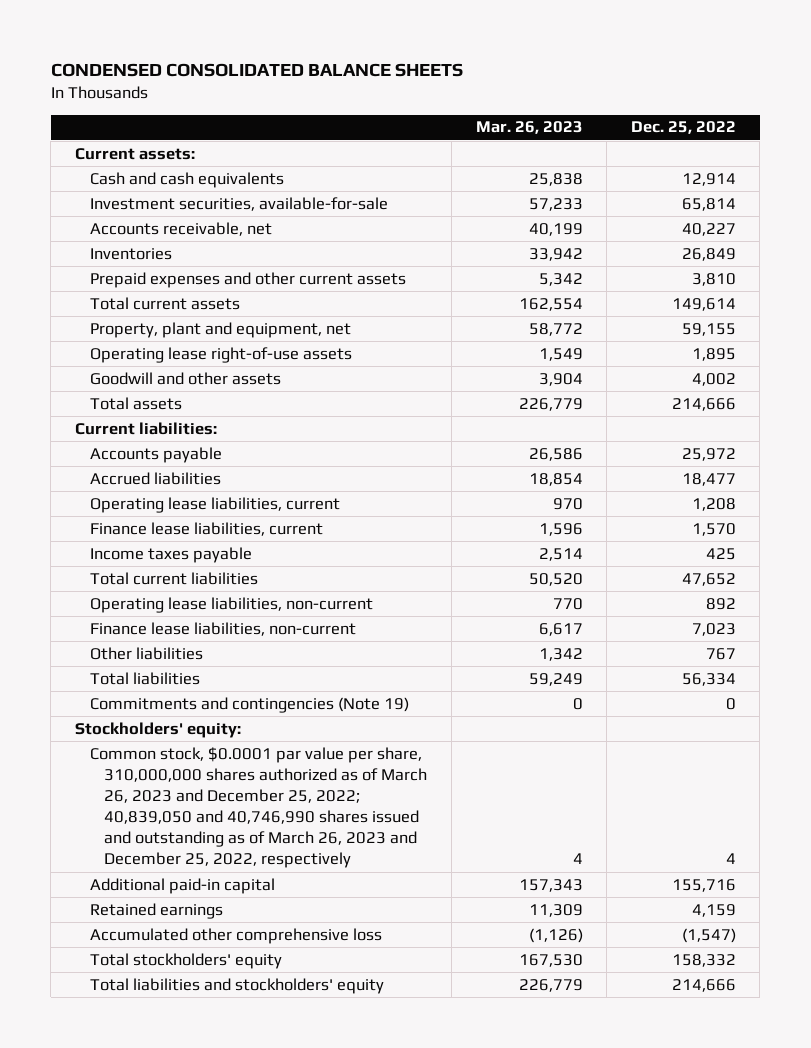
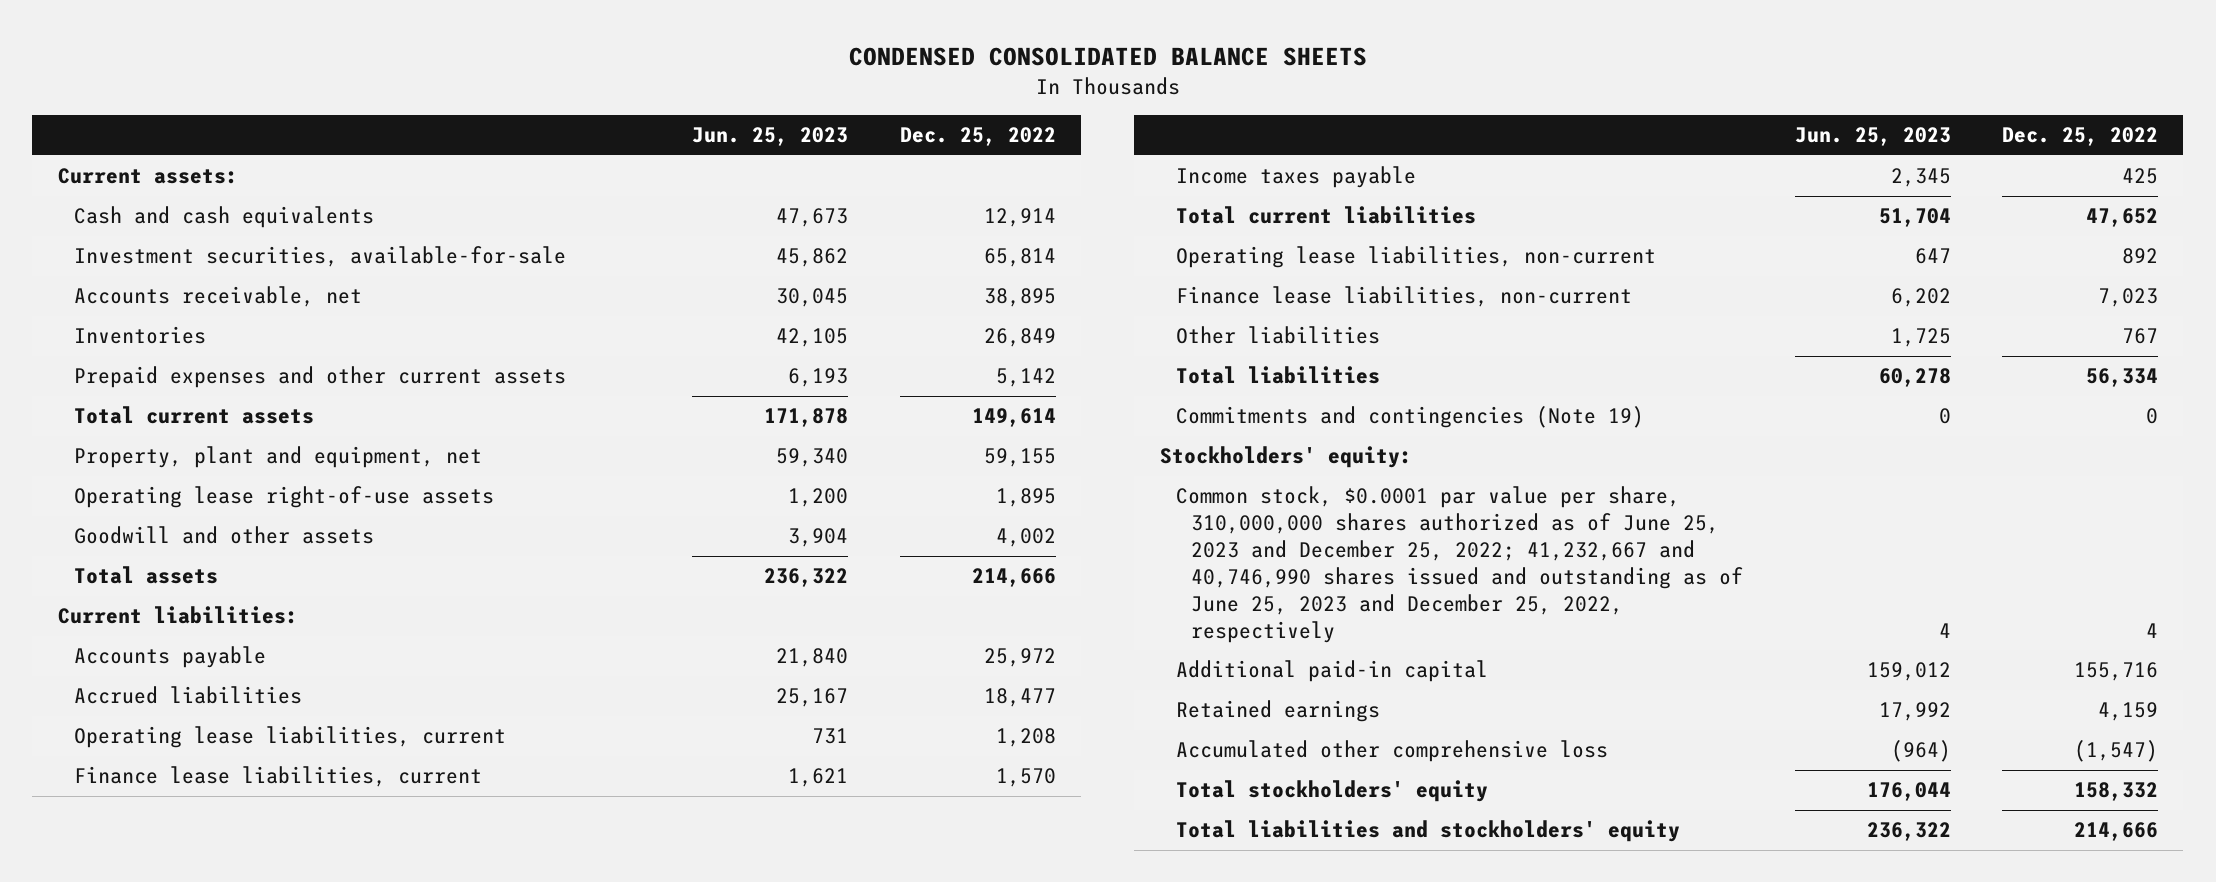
[475,121,583,135] Mar. 26, 2023 -> none
none -> [692,127,849,147] Jun. 25, 2023
[681,222,736,236] 40,227 -> [983,288,1056,308] 38,895
[691,272,736,286] 3,810 -> [995,368,1056,388] 5,142
[89,746,428,869] Common stock, $0.0001 par value per share, 310,000,000 shares authorized as of March 26, 2023 and December 25, 2022; 40,839,050 and 40,746,990 shares issued and outstanding as of March 26, 2023 and December 25, 2022, respectively -> [1175,486,1744,643] Common stock, $0.0001 par value per share, 310,000,000 shares authorized as of June 25, 2023 and December 25, 2022; 41,232,667 and 40,746,990 shares issued and outstanding as of June 25, 2023 and December 25, 2022, respectively

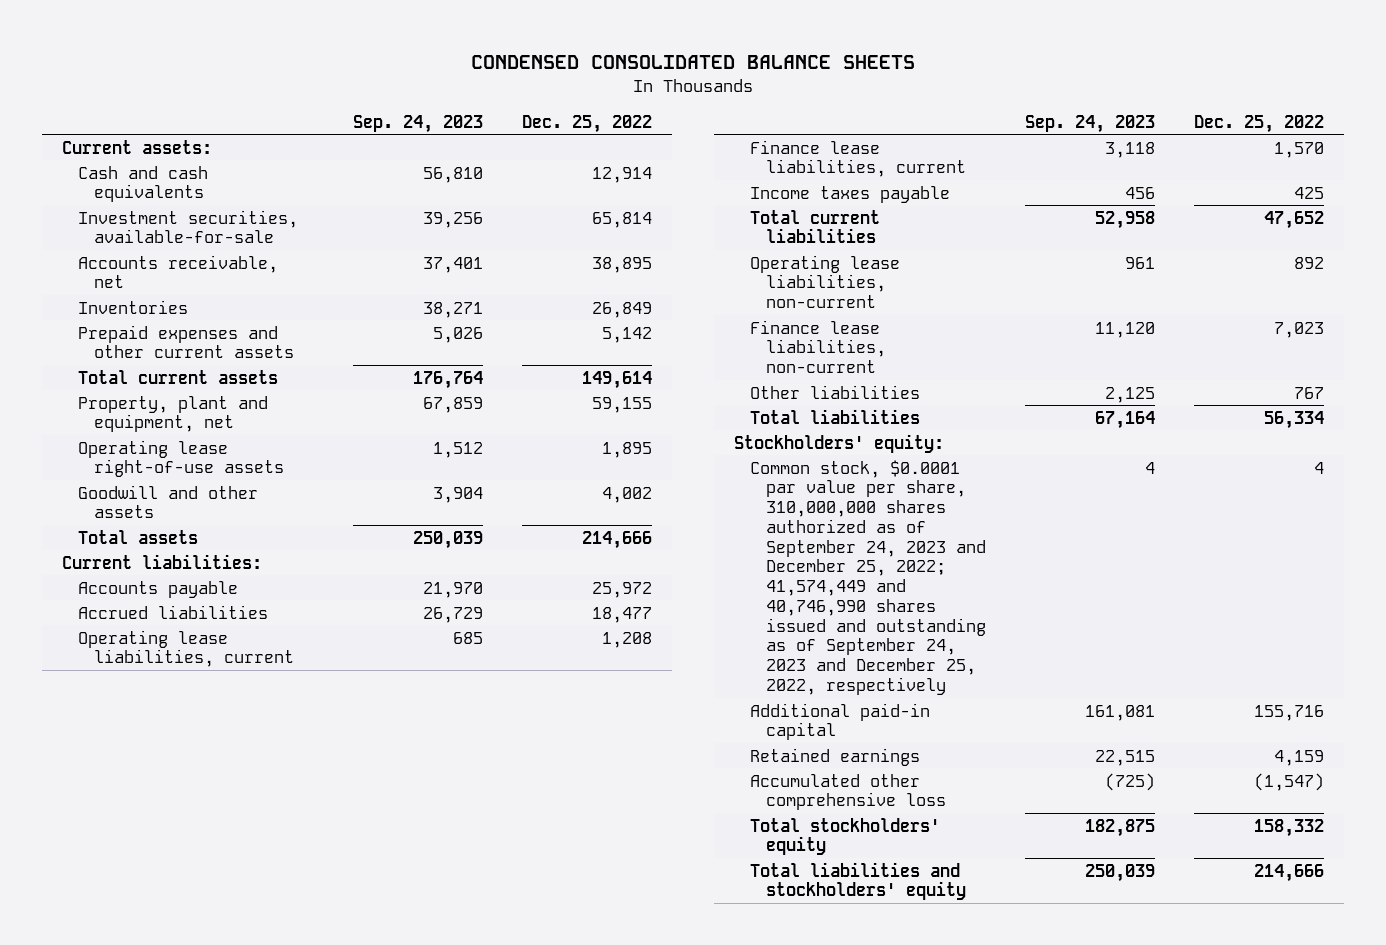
[692,127,849,147] Jun. 25, 2023 -> none
none -> [353,114,484,133] Sep. 24, 2023
[1175,406,1644,429] Commitments and contingencies (Note 19) -> none
[1175,486,1744,643] Common stock, $0.0001 par value per share, 310,000,000 shares authorized as of June 25, 2023 and December 25, 2022; 41,232,667 and 40,746,990 shares issued and outstanding as of June 25, 2023 and December 25, 2022, respectively -> [750,459,987,695] Common stock, $0.0001 par value per share, 310,000,000 shares authorized as of September 24, 2023 and December 25, 2022; 41,574,449 and 40,746,990 shares issued and outstanding as of September 24, 2023 and December 25, 2022, respectively

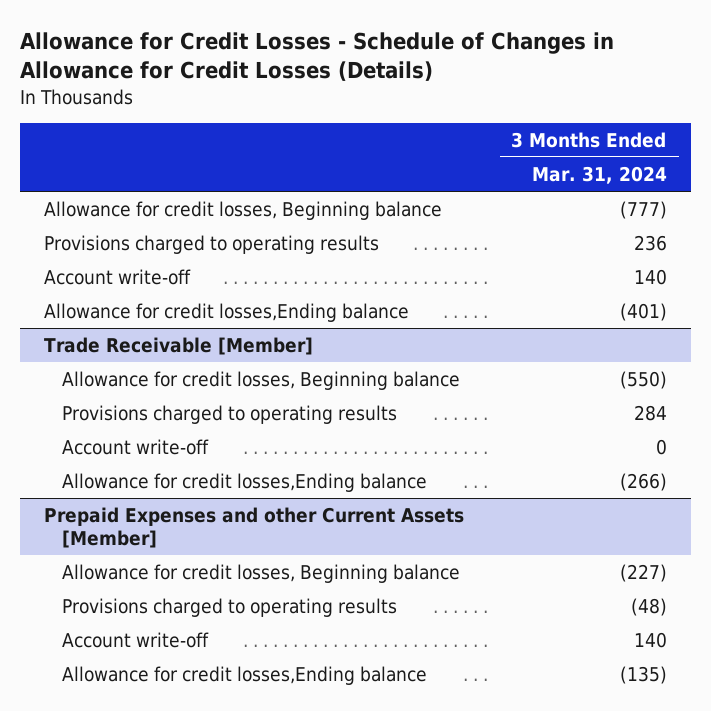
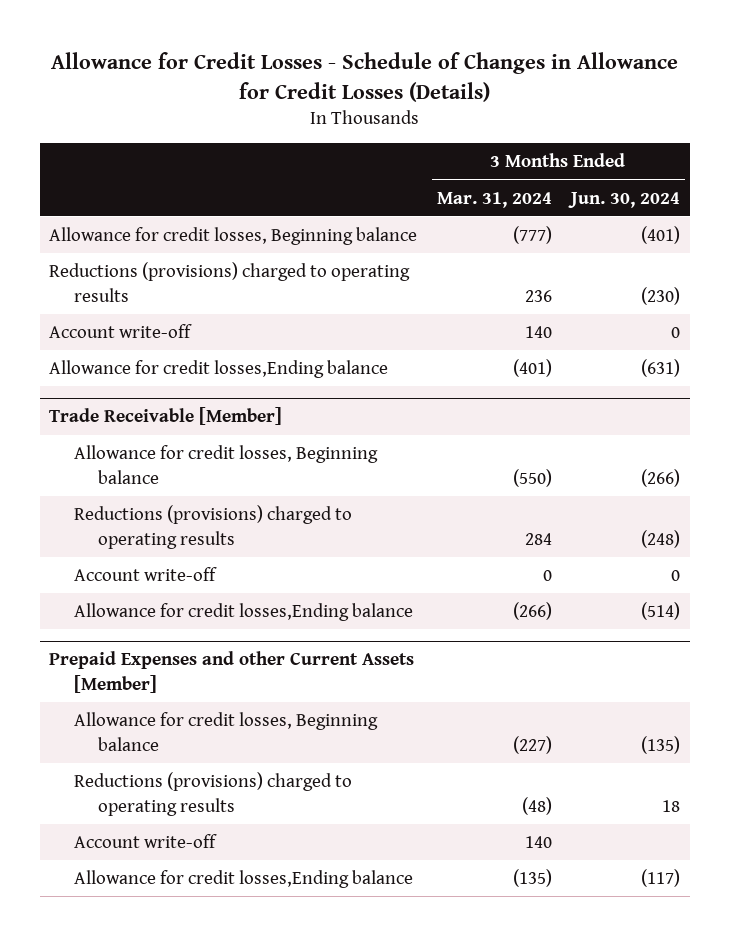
none -> [567,191,680,208] Jun. 30, 2024
[43,234,379,254] Provisions charged to operating results -> [49,262,411,302] Reductions (provisions) charged to operating results
[61,404,397,424] Provisions charged to operating results -> [73,505,352,549] Reductions (provisions) charged to operating results
[61,597,397,617] Provisions charged to operating results -> [73,772,352,816] Reductions (provisions) charged to operating results

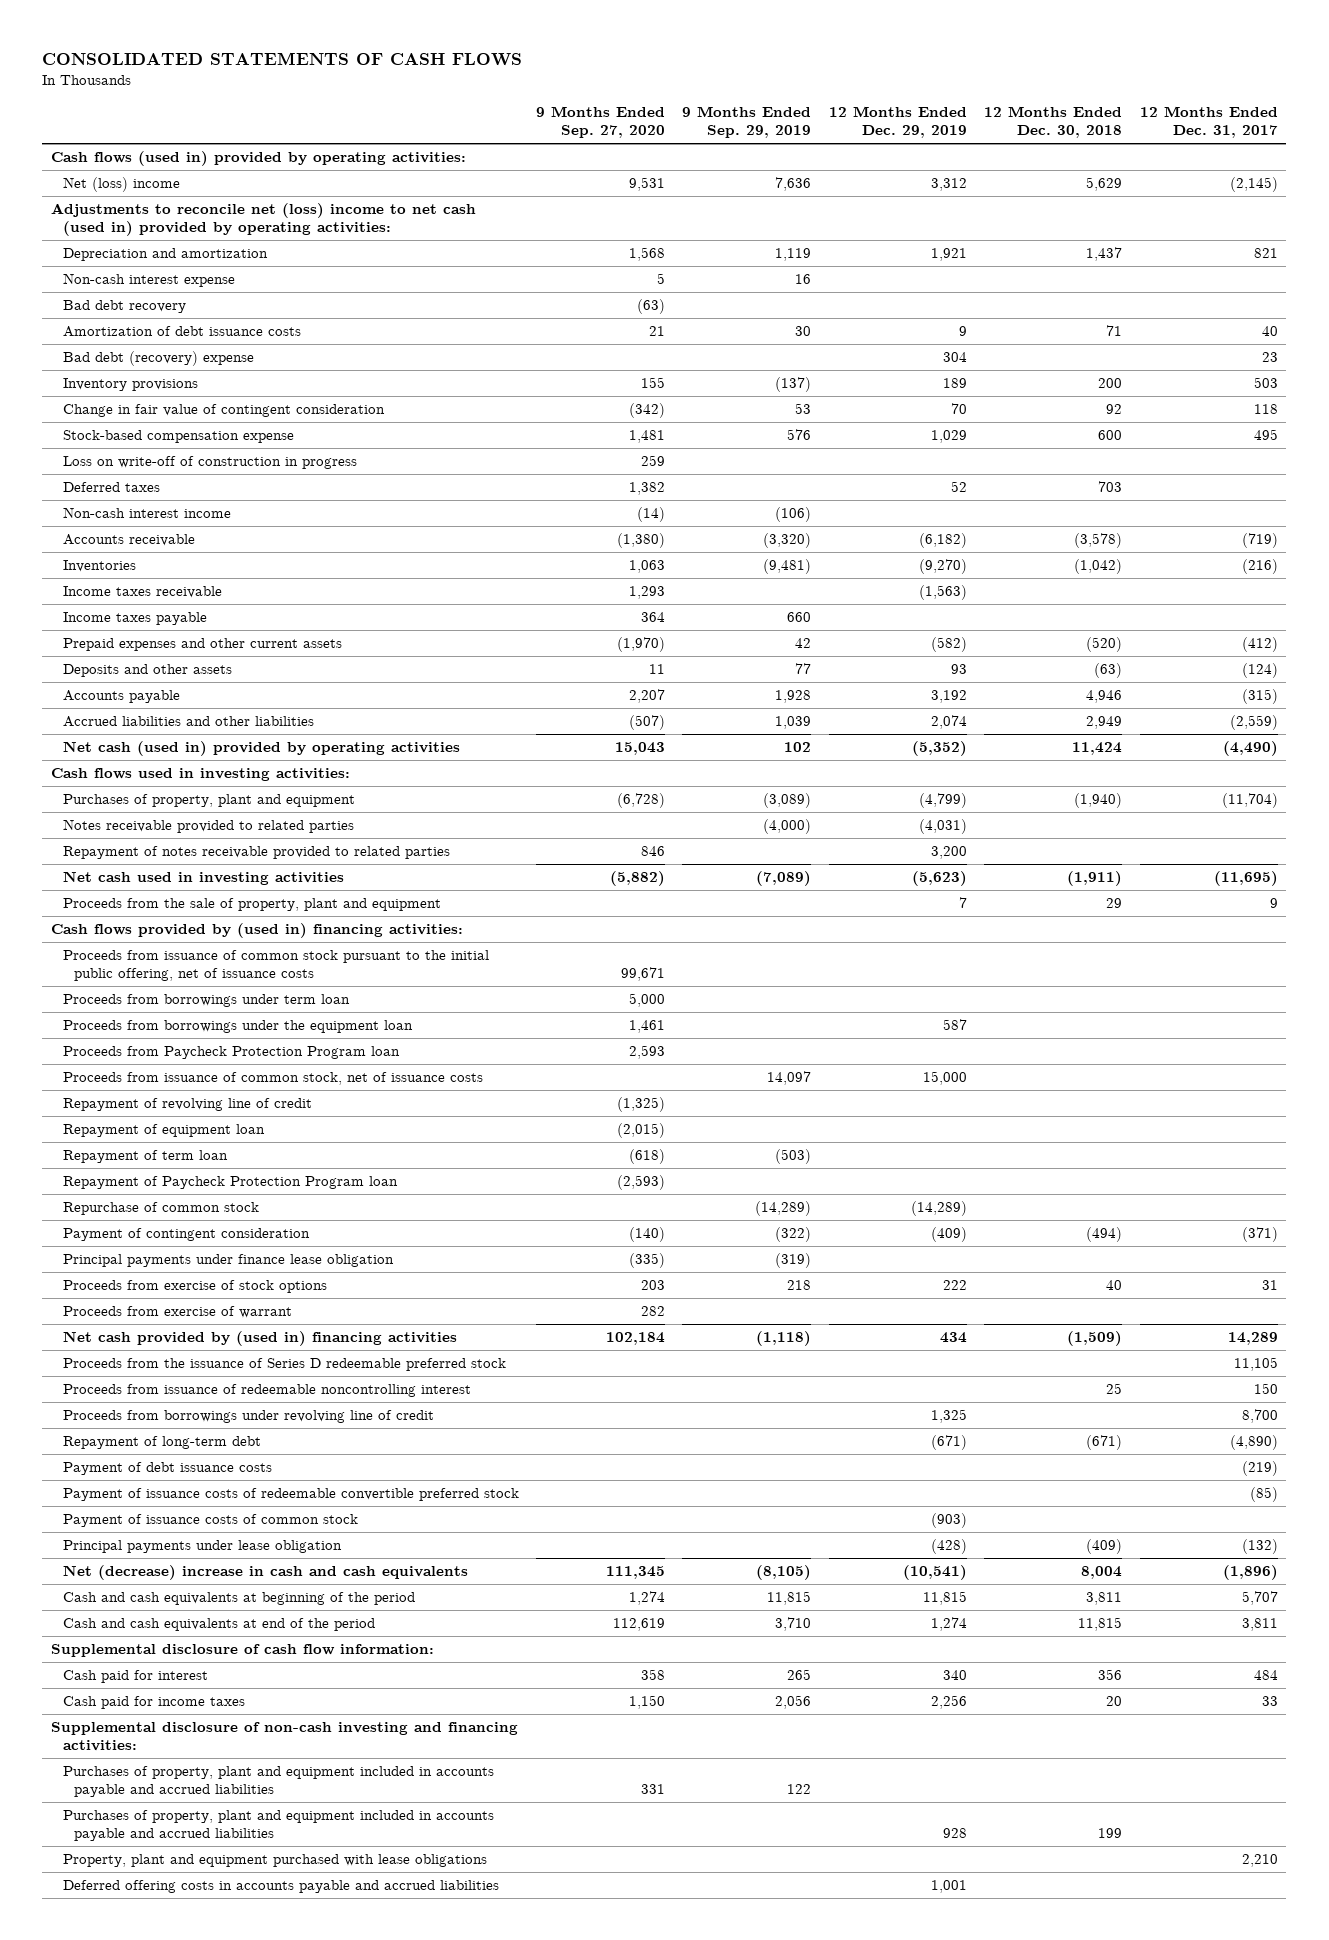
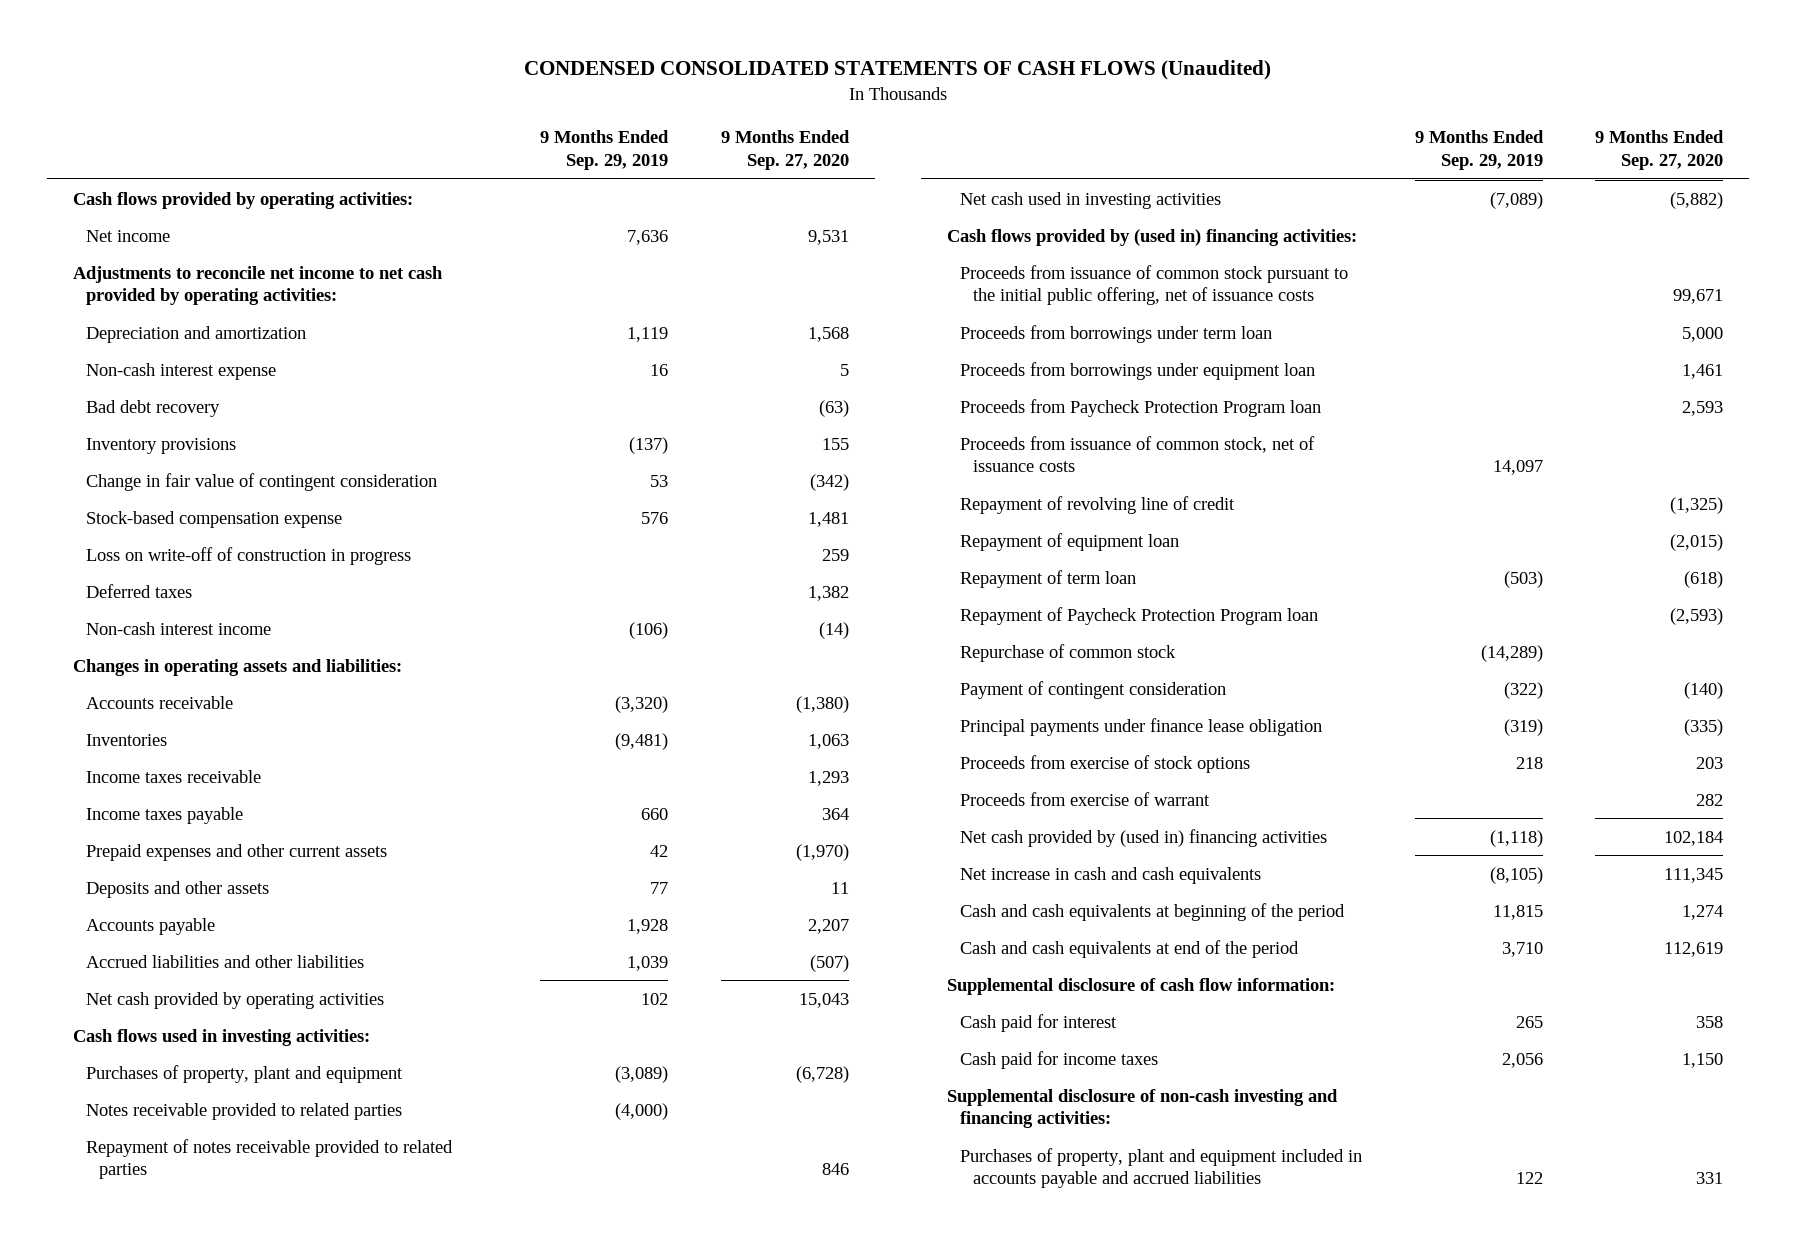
[42,51,523,66] CONSOLIDATED STATEMENTS OF CASH FLOWS -> [523,60,1271,81] CONDENSED CONSOLIDATED STATEMENTS OF CASH FLOWS (Unaudited)
[828,106,967,139] 12 Months Ended Dec. 29, 2019 -> none
[984,106,1123,139] 12 Months Ended Dec. 30, 2018 -> none
[1139,106,1278,139] 12 Months Ended Dec. 31, 2017 -> none
[50,151,466,167] Cash flows (used in) provided by operating activities: -> [72,191,413,209] Cash flows provided by operating activities:
[62,177,180,193] Net (loss) income -> [86,229,171,242] Net income
[50,203,476,237] Adjustments to reconcile net (loss) income to net cash (used in) provided by operating activities: -> [72,265,443,306] Adjustments to reconcile net income to net cash provided by operating activities:
[62,326,301,338] Amortization of debt issuance costs -> none
[62,351,254,367] Bad debt (recovery) expense -> none
none -> [72,658,402,676] Changes in operating assets and liabilities:
[62,741,460,757] Net cash (used in) provided by operating activities -> [86,991,385,1009] Net cash provided by operating activities
[62,898,441,912] Proceeds from the sale of property, plant and equipment -> none
[62,1020,413,1034] Proceeds from borrowings under the equipment loan -> [960,361,1316,380] Proceeds from borrowings under equipment loan
[62,1358,506,1372] Proceeds from the issuance of Series D redeemable preferred stock -> none
[62,1384,471,1398] Proceeds from issuance of redeemable noncontrolling interest -> none
[62,1410,434,1424] Proceeds from borrowings under revolving line of credit -> none
[62,1436,261,1450] Repayment of long-term debt -> none
[62,1462,272,1476] Payment of debt issuance costs -> none
[62,1488,519,1502] Payment of issuance costs of redeemable convertible preferred stock -> none
[62,1514,358,1528] Payment of issuance costs of common stock -> none
[62,1540,342,1554] Principal payments under lease obligation -> none
[62,1565,468,1581] Net (decrease) increase in cash and cash equivalents -> [960,866,1262,884] Net increase in cash and cash equivalents
[62,1810,494,1842] Purchases of property, plant and equipment included in accounts payable and accrued liabilities -> none
[62,1854,487,1868] Property, plant and equipment purchased with lease obligations -> none
[62,1880,499,1894] Deferred offering costs in accounts payable and accrued liabilities -> none

